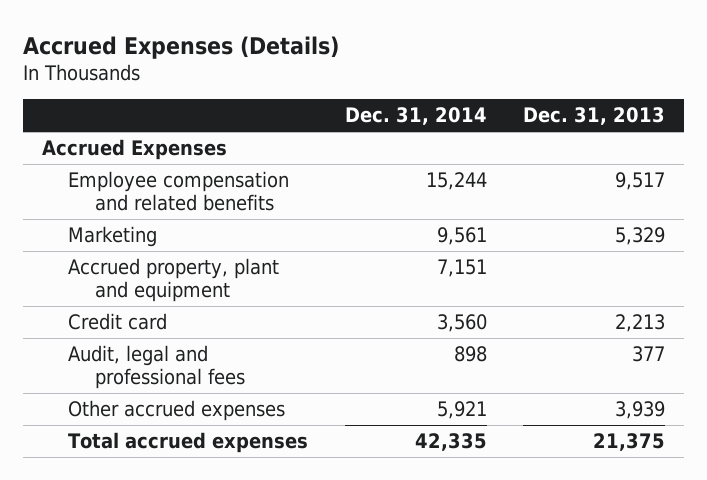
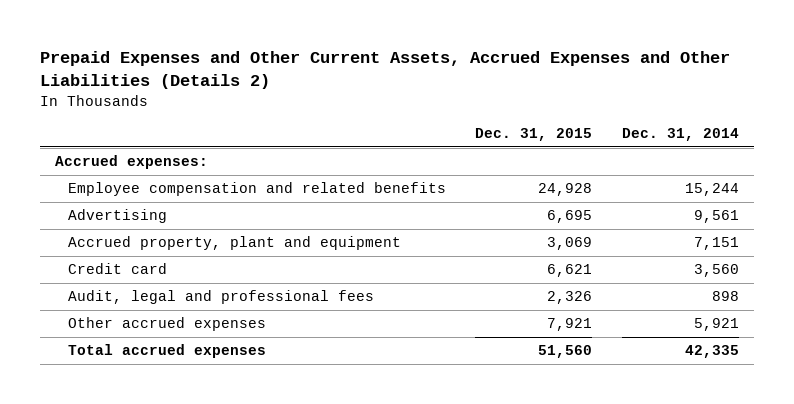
[23,35,340,59] Accrued Expenses (Details) -> [40,51,731,89] Prepaid Expenses and Other Current Assets, Accrued Expenses and Other Liabilities (Details 2)
[523,107,666,126] Dec. 31, 2013 -> none
none -> [475,128,593,142] Dec. 31, 2015
[41,139,227,161] Accrued Expenses -> [55,155,209,170] Accrued expenses:
[68,226,158,248] Marketing -> [67,209,167,224] Advertising

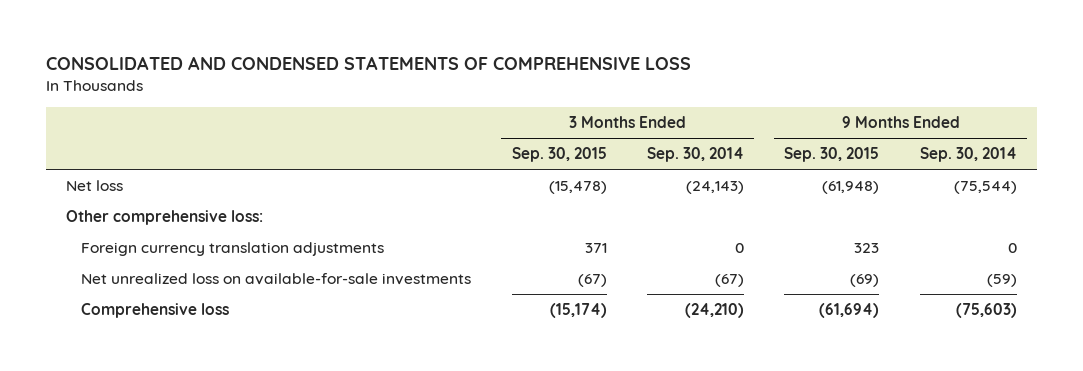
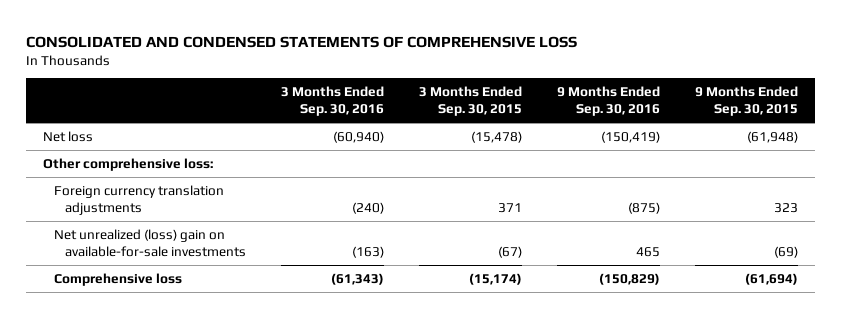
[647,147,745,163] Sep. 30, 2014 -> none
[919,147,1017,163] Sep. 30, 2014 -> none
none -> [280,86,384,117] 3 Months Ended Sep. 30, 2016
none -> [556,86,660,117] 9 Months Ended Sep. 30, 2016
[81,273,472,286] Net unrealized loss on available-for-sale investments -> [53,228,246,257] Net unrealized (loss) gain on available-for-sale investments

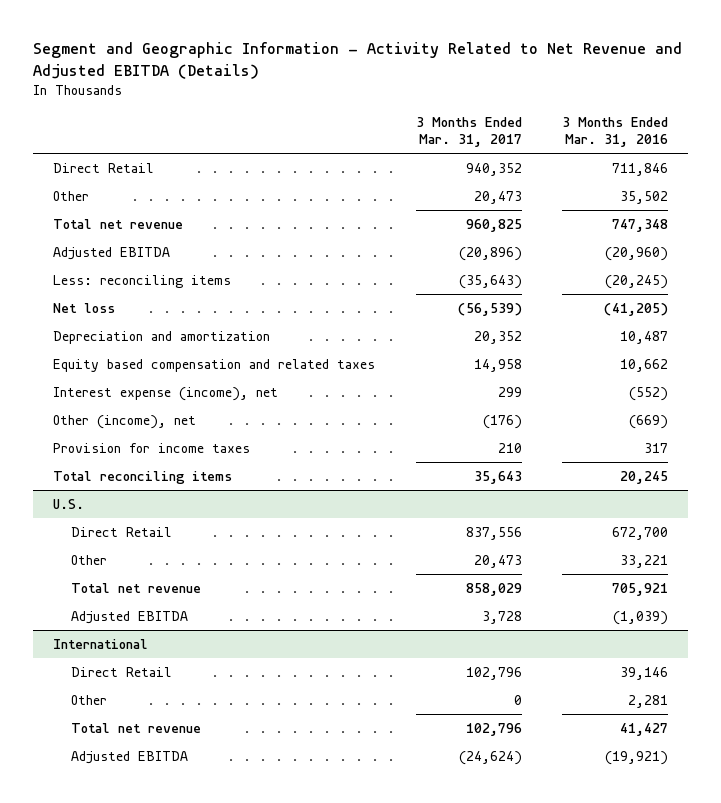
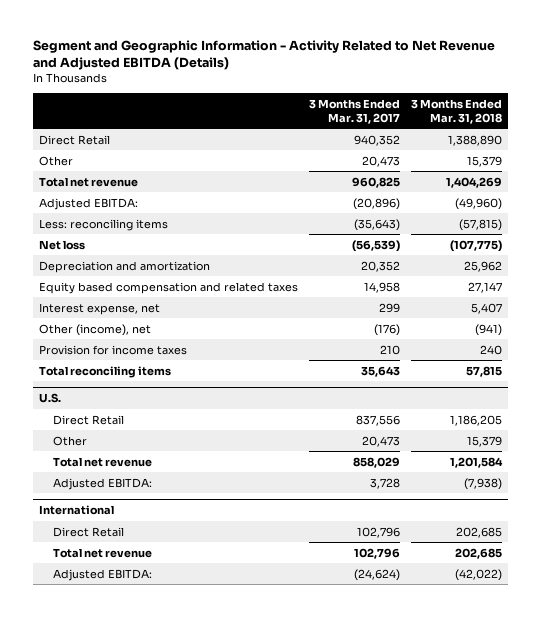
[562,116,669,148] 3 Months Ended Mar. 31, 2016 -> none
none -> [411,98,503,124] 3 Months Ended Mar. 31, 2018
[53,246,171,260] Adjusted EBITDA -> [38,197,138,210] Adjusted EBITDA:
[53,386,279,401] Interest expense (income), net -> [38,302,160,315] Interest expense, net
[70,610,188,624] Adjusted EBITDA -> [52,477,152,490] Adjusted EBITDA:
[70,694,107,705] Other -> none
[70,750,188,764] Adjusted EBITDA -> [52,568,152,581] Adjusted EBITDA:

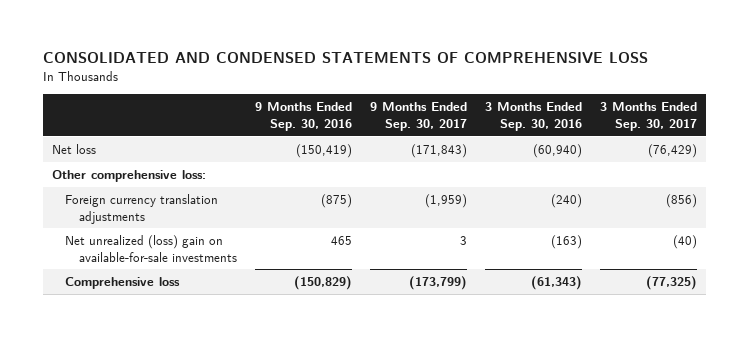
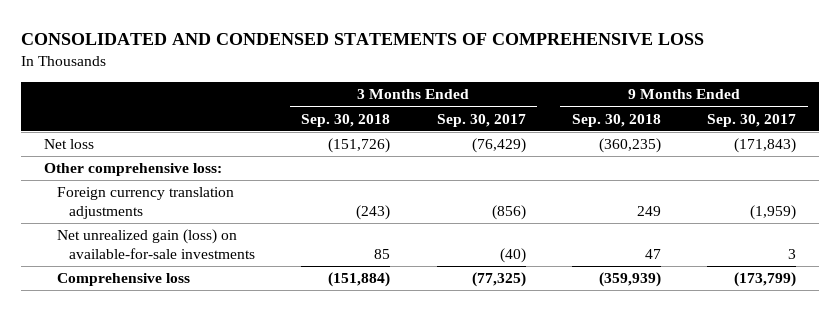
[254,102,352,131] 9 Months Ended Sep. 30, 2016 -> none
[484,102,582,131] 3 Months Ended Sep. 30, 2016 -> none
none -> [301,113,391,127] Sep. 30, 2018
none -> [571,113,661,127] Sep. 30, 2018
[65,234,237,262] Net unrealized (loss) gain on available-for-sale investments -> [56,229,256,260] Net unrealized gain (loss) on available-for-sale investments

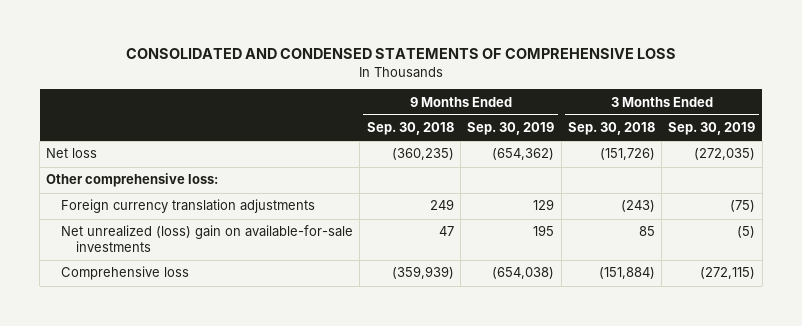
[436,113,526,127] Sep. 30, 2017 -> none
[707,113,797,127] Sep. 30, 2017 -> none
none -> [467,122,555,136] Sep. 30, 2019
none -> [668,122,756,136] Sep. 30, 2019
[56,229,256,260] Net unrealized gain (loss) on available-for-sale investments -> [61,225,354,253] Net unrealized (loss) gain on available-for-sale investments

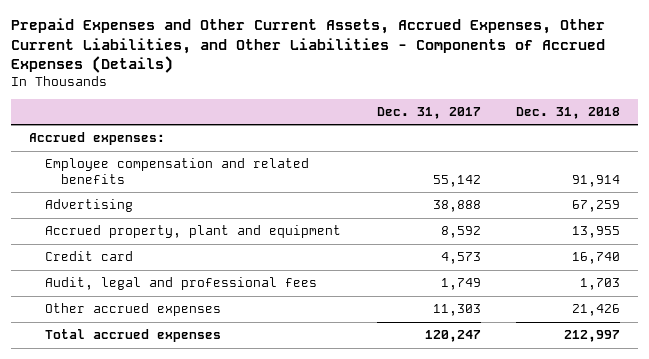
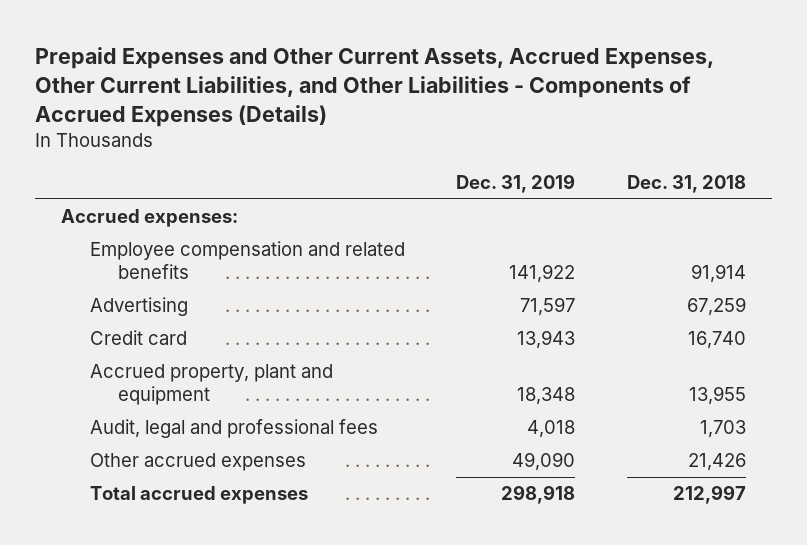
[376,106,481,119] Dec. 31, 2017 -> none
none -> [456,173,576,193] Dec. 31, 2019
[45,225,342,239] Accrued property, plant and equipment -> [89,364,333,406] Accrued property, plant and equipment

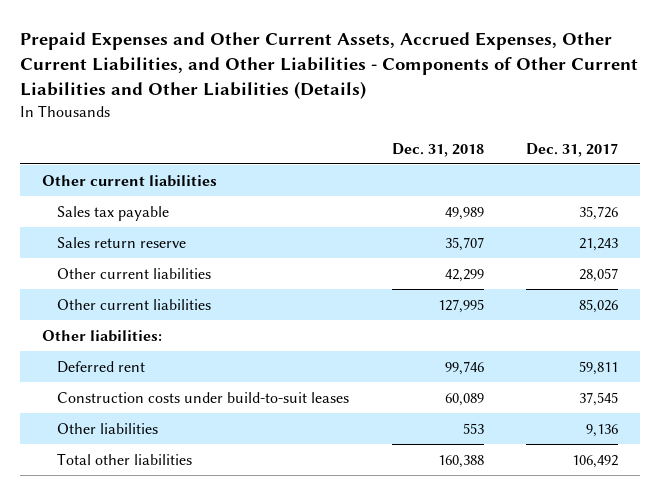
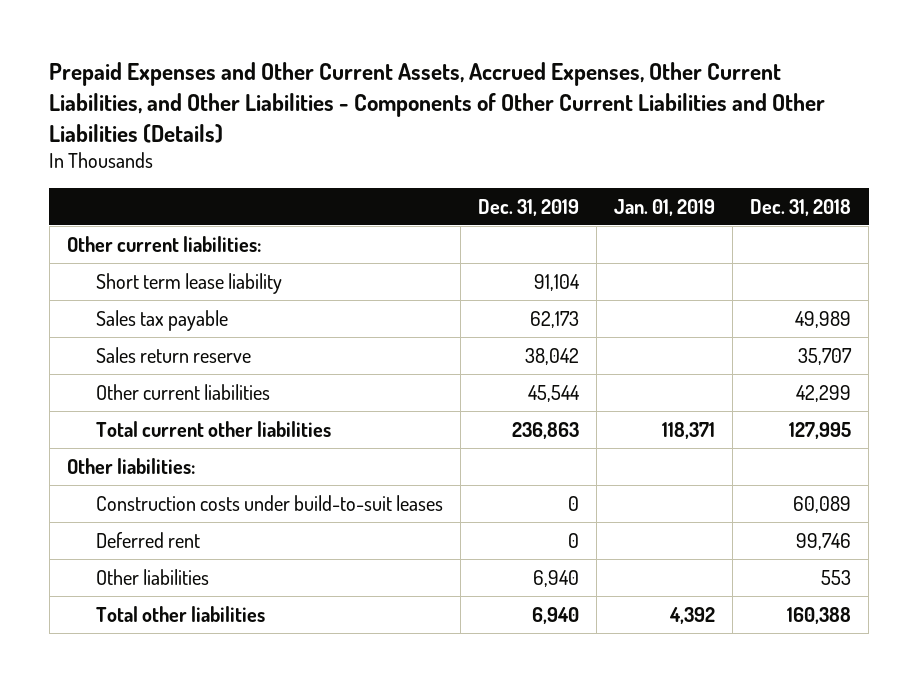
[526,142,619,157] Dec. 31, 2017 -> none
none -> [478,198,580,216] Dec. 31, 2019
none -> [614,198,716,216] Jan. 01, 2019
[41,174,217,187] Other current liabilities -> [66,235,261,252] Other current liabilities:
none -> [95,272,282,294] Short term lease liability
[56,298,211,310] Other current liabilities -> [95,420,331,437] Total current other liabilities
[56,360,145,373] Deferred rent -> [95,531,200,548] Deferred rent

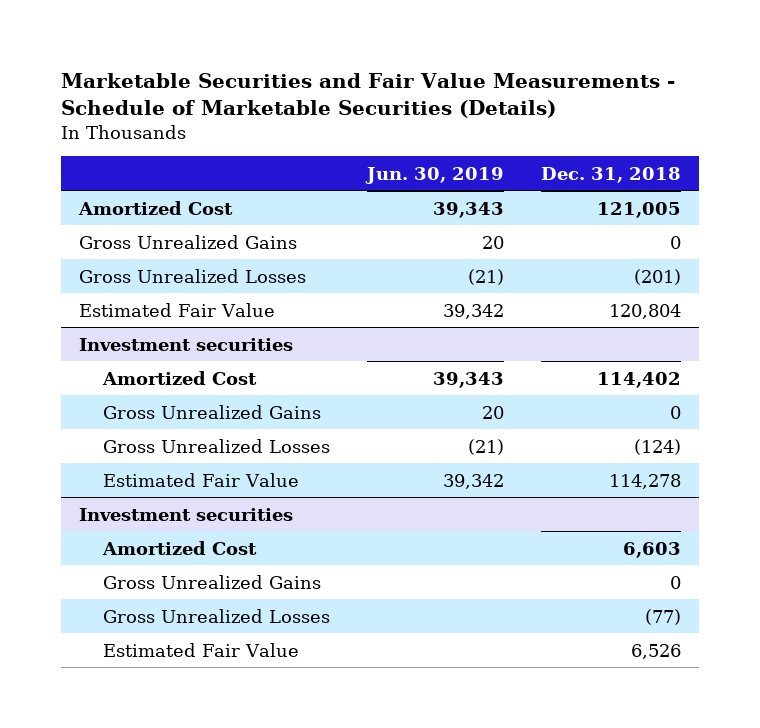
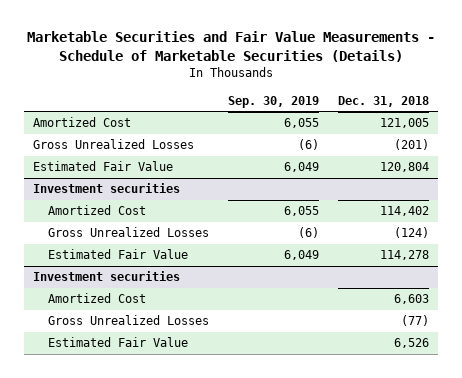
[365,166,505,184] Jun. 30, 2019 -> none
none -> [227,95,319,108] Sep. 30, 2019
[79,234,298,249] Gross Unrealized Gains -> none
[103,404,322,419] Gross Unrealized Gains -> none
[103,574,322,589] Gross Unrealized Gains -> none

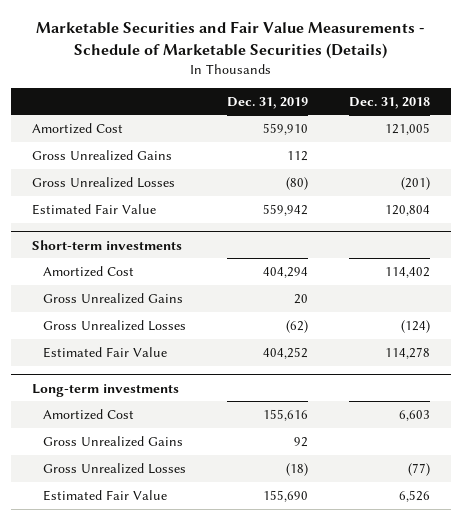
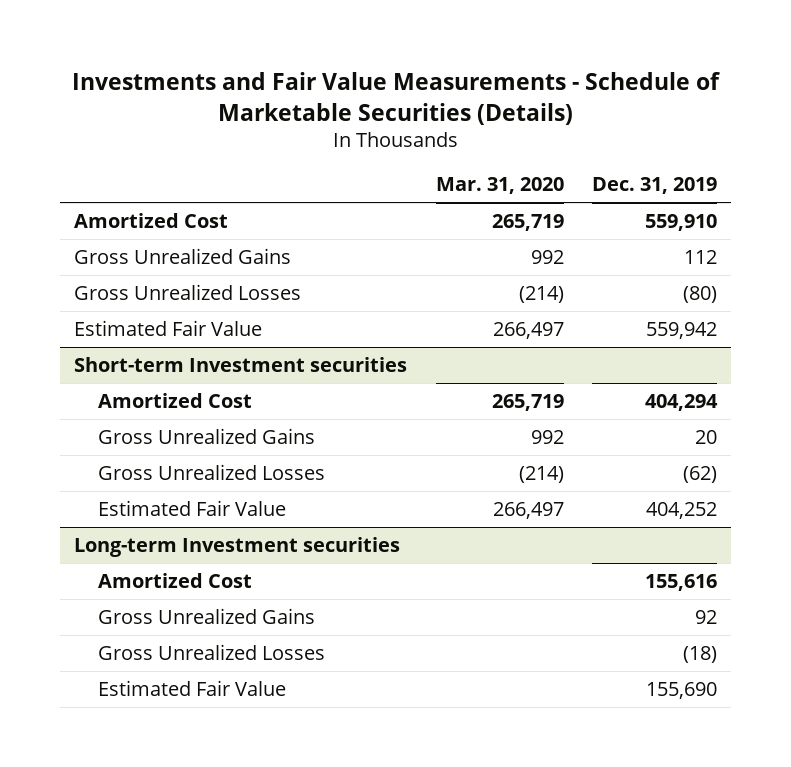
[35,21,425,59] Marketable Securities and Fair Value Measurements - Schedule of Marketable Securities (Details) -> [71,72,720,125] Investments and Fair Value Measurements - Schedule of Marketable Securities (Details)
[349,96,431,109] Dec. 31, 2018 -> none
none -> [435,177,564,195] Mar. 31, 2020
[31,239,182,250] Short-term investments -> [74,356,408,372] Short-term Investment securities
[31,383,179,397] Long-term investments -> [74,536,401,557] Long-term Investment securities

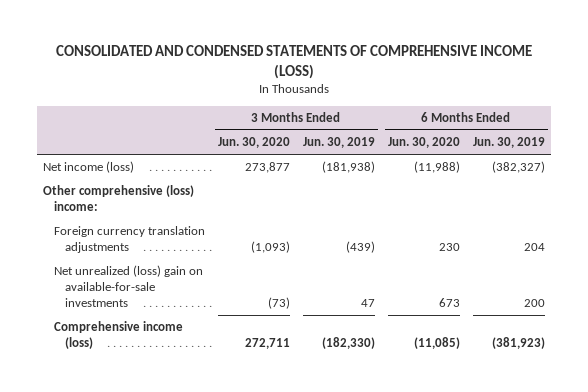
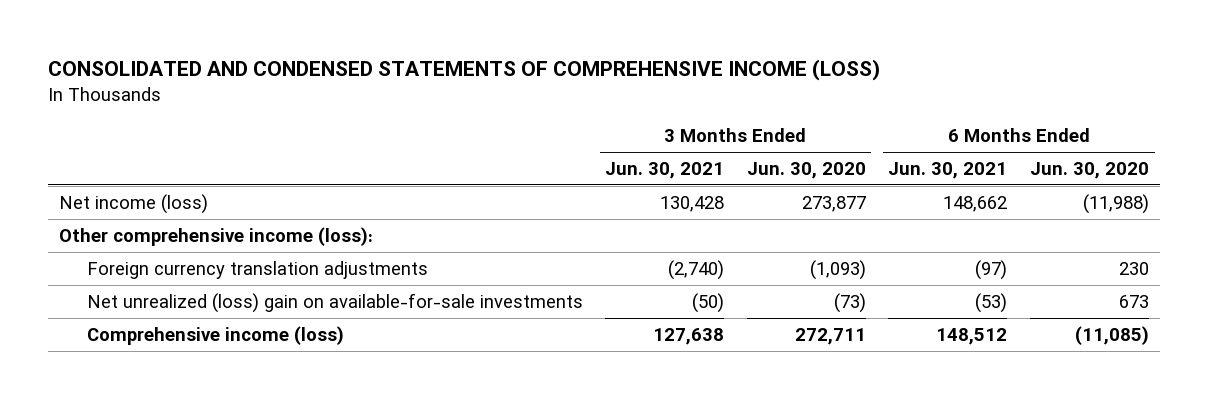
[302,137,375,149] Jun. 30, 2019 -> none
[472,137,545,149] Jun. 30, 2019 -> none
none -> [605,161,725,179] Jun. 30, 2021
none -> [888,161,1008,179] Jun. 30, 2021
[43,185,195,212] Other comprehensive (loss) income: -> [58,226,373,246] Other comprehensive income (loss):

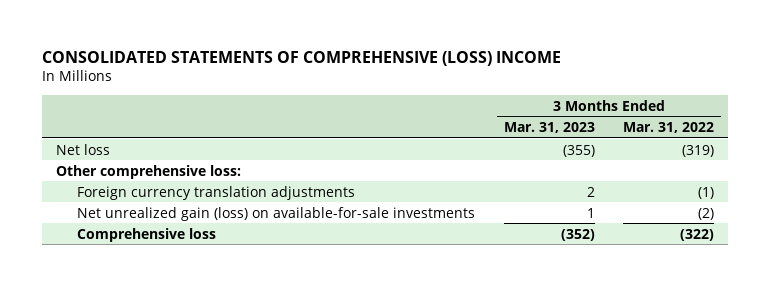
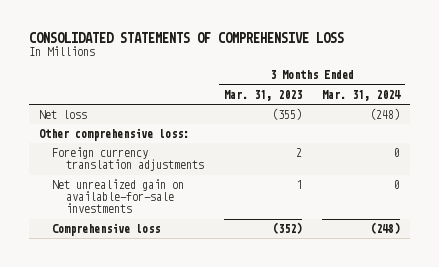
[41,50,561,66] CONSOLIDATED STATEMENTS OF COMPREHENSIVE (LOSS) INCOME -> [28,32,344,44] CONSOLIDATED STATEMENTS OF COMPREHENSIVE LOSS
[623,121,715,133] Mar. 31, 2022 -> none
none -> [322,89,402,101] Mar. 31, 2024
[77,206,476,221] Net unrealized gain (loss) on available-for-sale investments -> [52,179,185,214] Net unrealized gain on available-for-sale investments

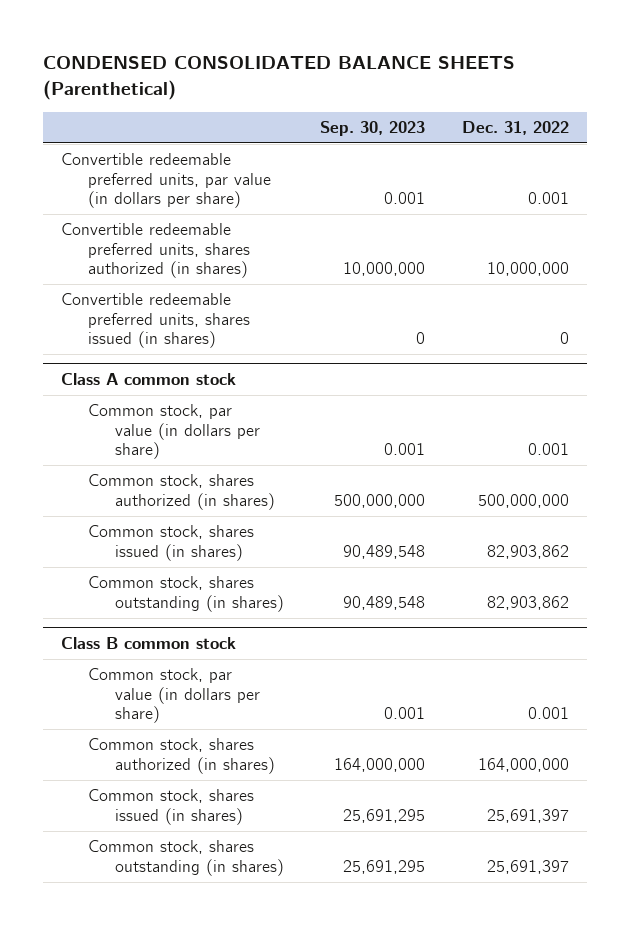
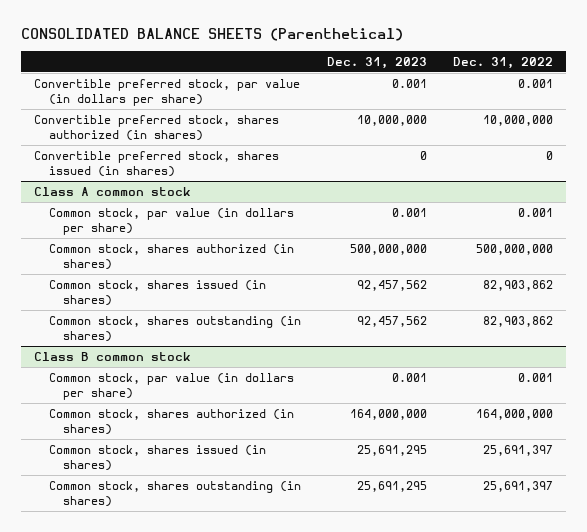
[43,55,516,100] CONDENSED CONSOLIDATED BALANCE SHEETS (Parenthetical) -> [20,27,403,41] CONSOLIDATED BALANCE SHEETS (Parenthetical)
[320,121,426,137] Sep. 30, 2023 -> none
none -> [326,56,427,69] Dec. 31, 2023
[61,153,272,208] Convertible redeemable preferred units, par value (in dollars per share) -> [33,79,300,106] Convertible preferred stock, par value (in dollars per share)
[61,223,251,278] Convertible redeemable preferred units, shares authorized (in shares) -> [33,115,279,141] Convertible preferred stock, shares authorized (in shares)
[61,293,251,348] Convertible redeemable preferred units, shares issued (in shares) -> [33,151,279,177] Convertible preferred stock, shares issued (in shares)

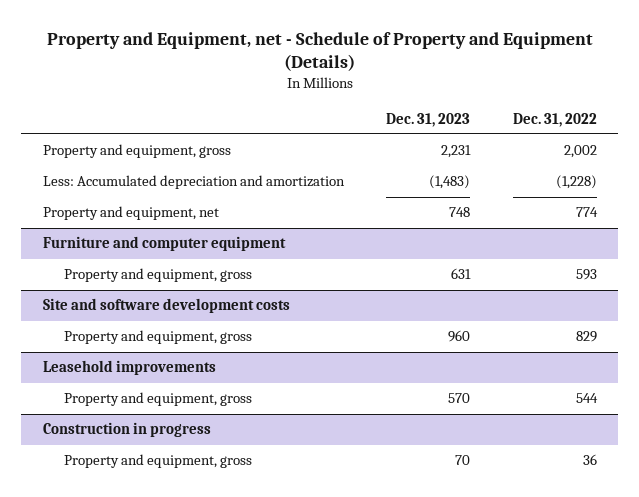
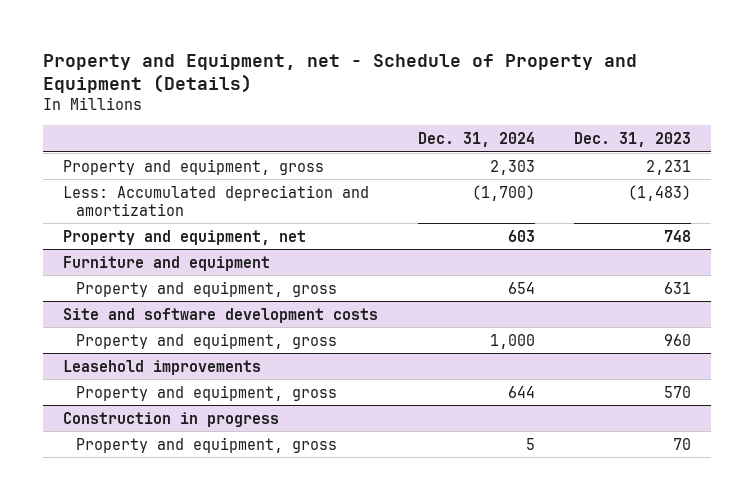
[512,112,597,127] Dec. 31, 2022 -> none
none -> [417,131,535,147] Dec. 31, 2024
[42,236,286,252] Furniture and computer equipment -> [63,255,271,271] Furniture and equipment

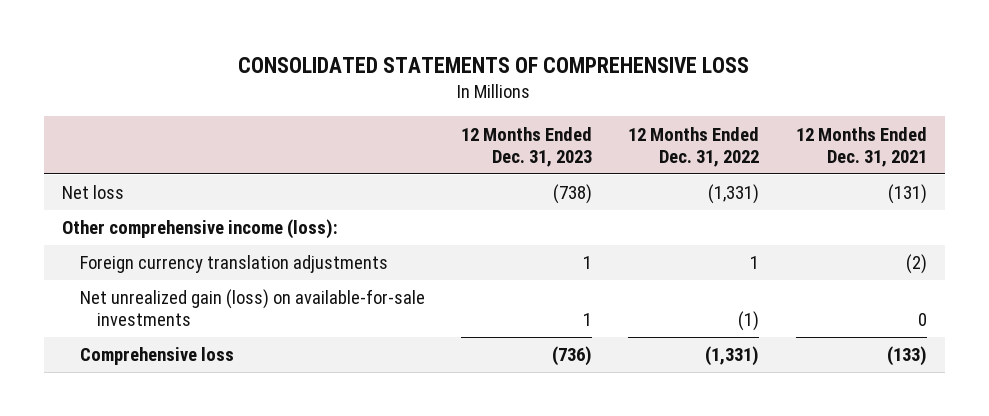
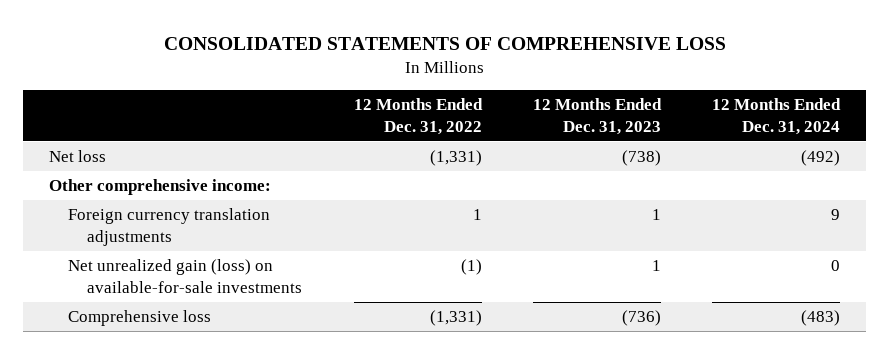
[795,126,927,167] 12 Months Ended Dec. 31, 2021 -> none
none -> [712,98,842,135] 12 Months Ended Dec. 31, 2024
[62,219,339,240] Other comprehensive income (loss): -> [48,179,271,196] Other comprehensive income:

